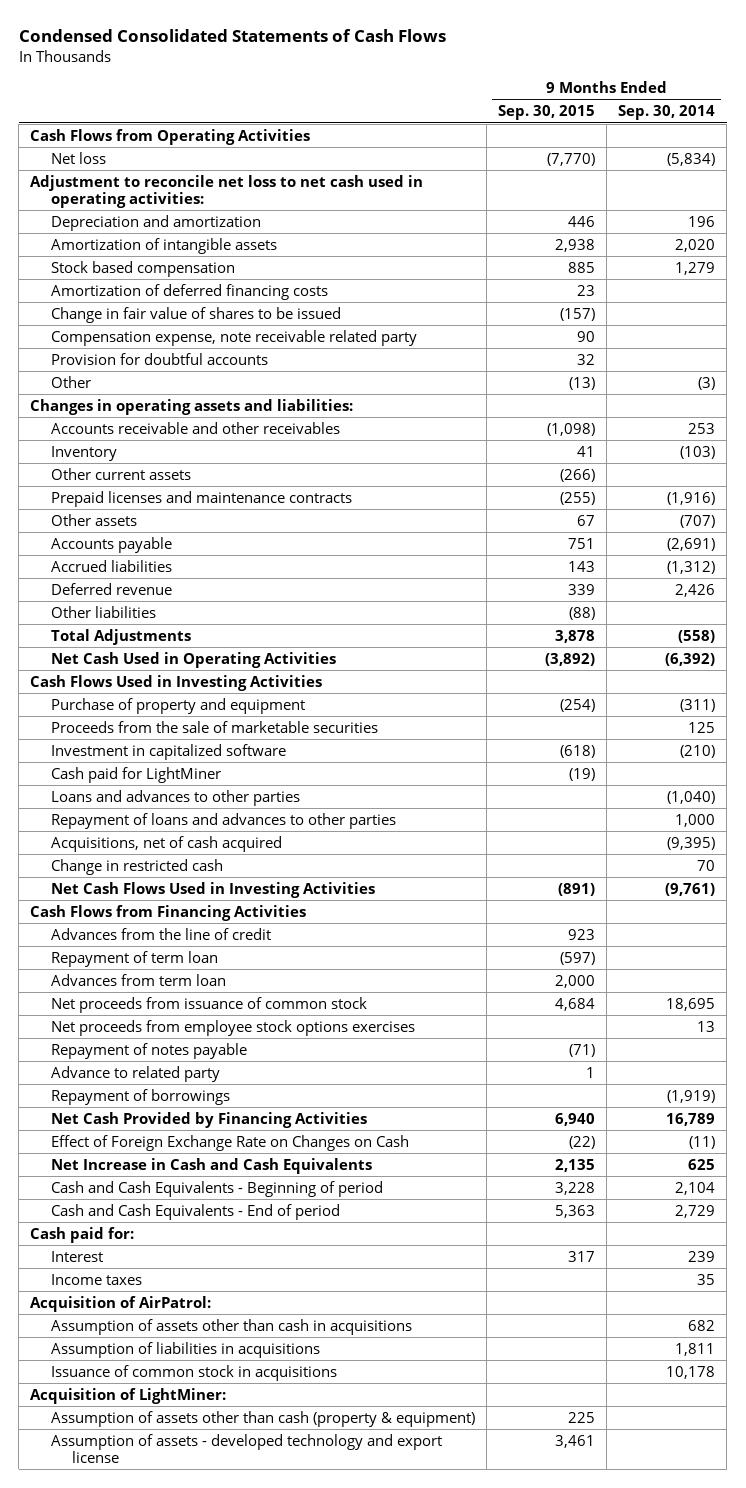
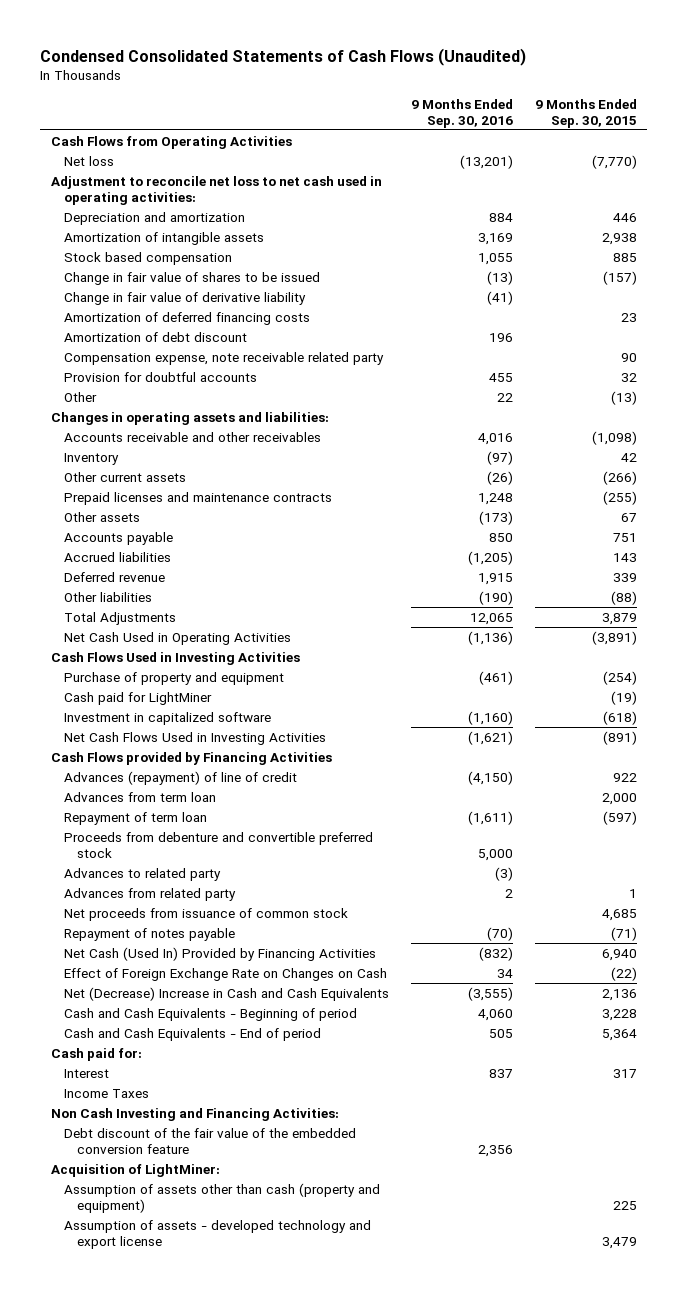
[18,28,446,42] Condensed Consolidated Statements of Cash Flows -> [40,47,527,66] Condensed Consolidated Statements of Cash Flows (Unaudited)
[618,105,716,121] Sep. 30, 2014 -> none
none -> [410,98,513,128] 9 Months Ended Sep. 30, 2016
none -> [64,291,307,305] Change in fair value of derivative liability
[50,283,328,300] Amortization of deferred financing costs -> [64,311,311,325] Amortization of deferred financing costs
none -> [64,331,248,342] Amortization of debt discount
[577,445,596,457] 41 -> [620,452,637,462] 42
[555,629,596,643] 3,878 -> [601,612,637,625] 3,879
[545,652,596,666] (3,892) -> [591,630,637,645] (3,891)
[50,720,378,733] Proceeds from the sale of marketable securities -> none
[50,789,300,806] Loans and advances to other parties -> none
[50,812,396,829] Repayment of loans and advances to other parties -> none
[50,835,282,852] Acquisitions, net of cash acquired -> none
[50,858,223,875] Change in restricted cash -> none
[50,743,286,760] Investment in capitalized software -> [64,711,272,725] Investment in capitalized software
[30,904,307,921] Cash Flows from Financing Activities -> [51,751,333,765] Cash Flows provided by Financing Activities
[50,927,271,940] Advances from the line of credit -> [64,770,298,785] Advances (repayment) of line of credit
[568,928,596,940] 923 -> [612,772,637,782] 922
[50,1019,415,1036] Net proceeds from employee stock options exercises -> none
[50,950,218,967] Repayment of term loan -> [64,811,208,825] Repayment of term loan
none -> [64,831,374,859] Proceeds from debenture and convertible preferred stock
none -> [64,867,222,881] Advances to related party
none -> [64,887,237,901] Advances from related party
[555,997,596,1011] 4,684 -> [601,908,637,921] 4,685
[50,1065,220,1082] Advance to related party -> none
[50,1088,230,1105] Repayment of borrowings -> none
[50,1111,367,1128] Net Cash Provided by Financing Activities -> [64,946,377,961] Net Cash (Used In) Provided by Financing Activities
[50,1157,372,1174] Net Increase in Cash and Cash Equivalents -> [64,986,390,1001] Net (Decrease) Increase in Cash and Cash Equivalents
[555,1158,596,1172] 2,135 -> [601,988,637,1001] 2,136
[555,1204,596,1218] 5,363 -> [601,1028,637,1041] 5,364
[30,1295,212,1312] Acquisition of AirPatrol: -> none
[50,1318,412,1335] Assumption of assets other than cash in acquisitions -> none
[50,1341,320,1358] Assumption of liabilities in acquisitions -> none
[50,1364,337,1381] Issuance of common stock in acquisitions -> none
[50,1273,142,1285] Income taxes -> [64,1088,150,1098] Income Taxes
none -> [51,1107,340,1121] Non Cash Investing and Financing Activities:
none -> [64,1127,357,1155] Debt discount of the fair value of the embedded conversion feature
[50,1410,475,1427] Assumption of assets other than cash (property & equipment) -> [64,1182,381,1214] Assumption of assets other than cash (property and equipment)
[555,1434,596,1448] 3,461 -> [601,1237,637,1250] 3,479

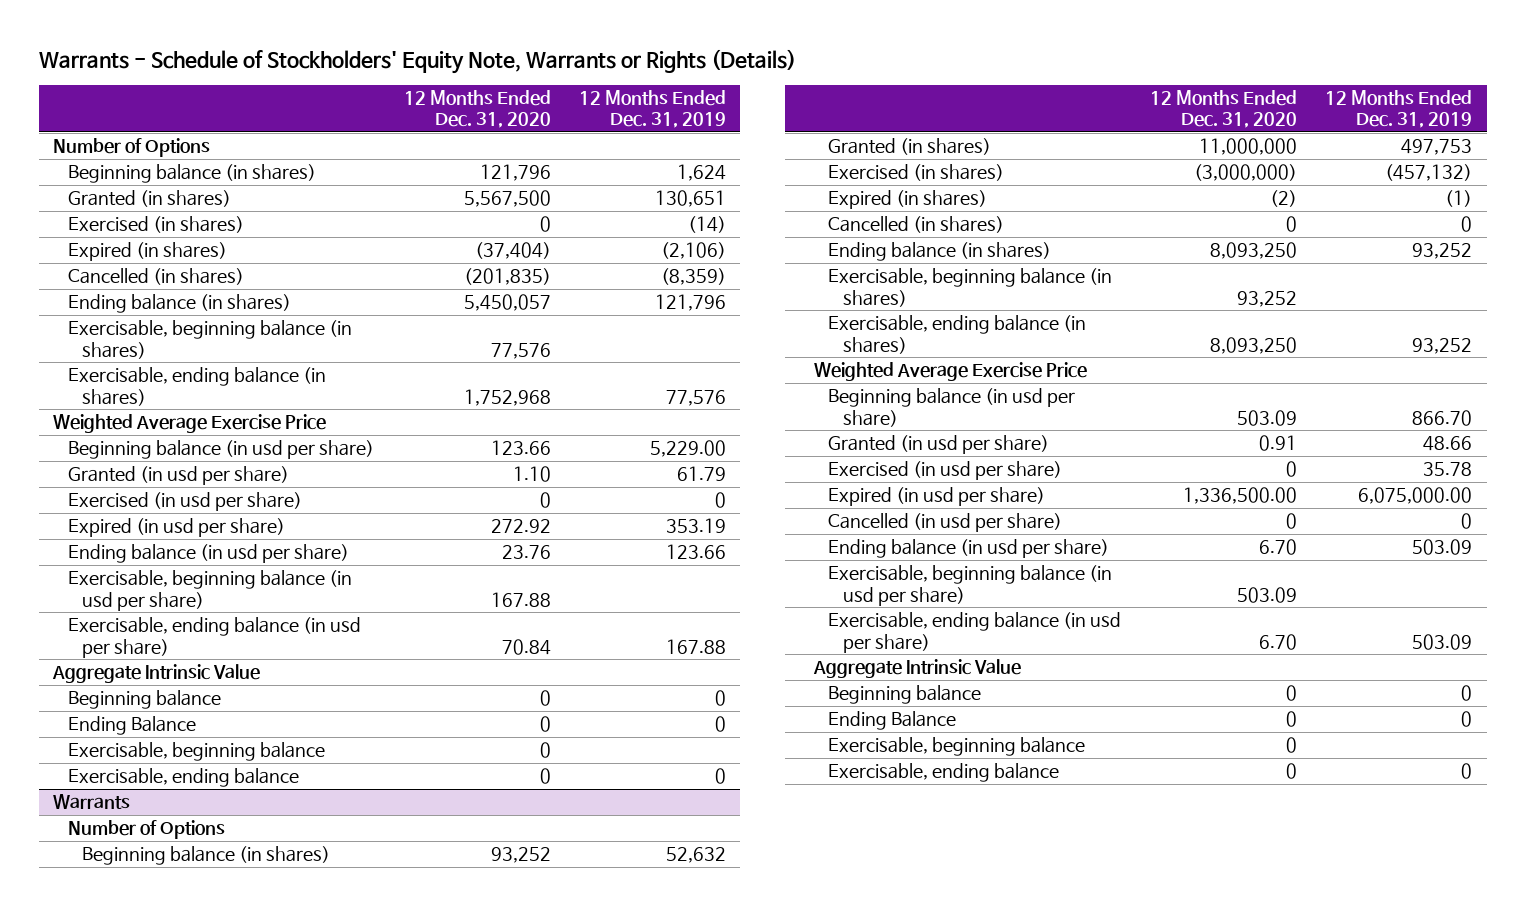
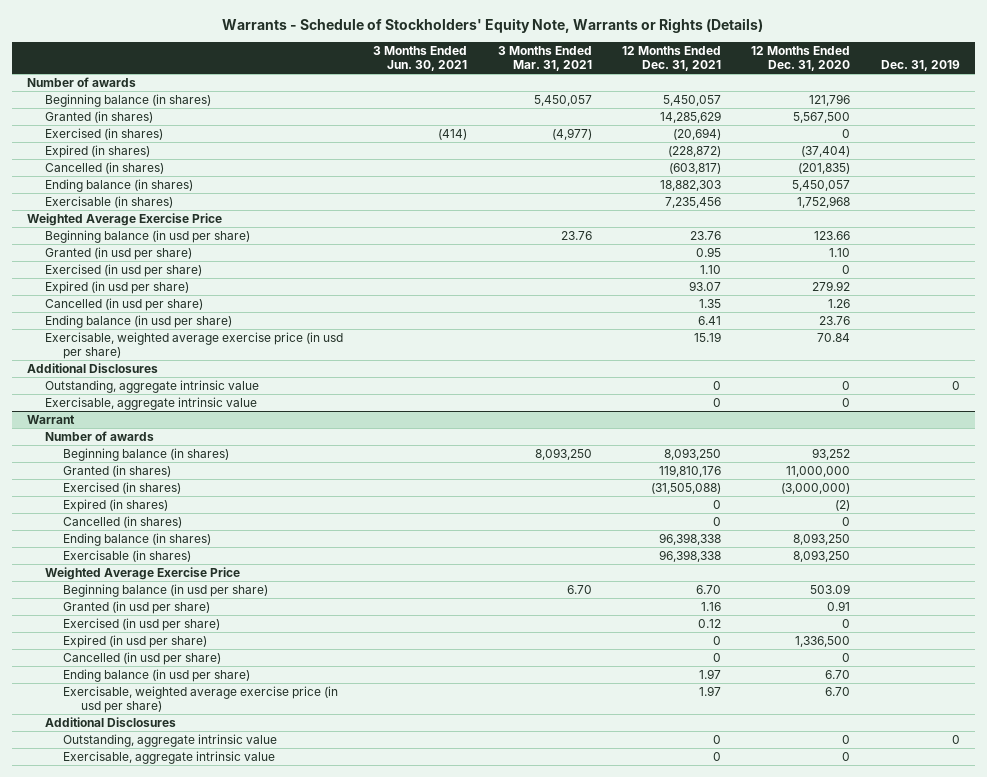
[579,90,727,129] 12 Months Ended Dec. 31, 2019 -> none
none -> [373,46,468,72] 3 Months Ended Jun. 30, 2021
none -> [497,46,592,72] 3 Months Ended Mar. 31, 2021
none -> [621,46,721,72] 12 Months Ended Dec. 31, 2021
none -> [880,60,960,72] Dec. 31, 2019
[53,138,211,158] Number of Options -> [27,76,137,87] Number of awards
[67,367,326,406] Exercisable, ending balance (in shares) -> none
[67,320,352,359] Exercisable, beginning balance (in shares) -> [44,195,173,208] Exercisable (in shares)
[490,342,551,359] 77,576 -> [797,195,851,208] 1,752,968
[490,519,551,534] 272.92 -> [812,280,851,291] 279.92
none -> [44,297,203,311] Cancelled (in usd per share)
[67,617,361,658] Exercisable, ending balance (in usd per share) -> none
[67,716,196,736] Ending Balance -> none
[67,768,299,788] Exercisable, ending balance -> none
[67,570,352,611] Exercisable, beginning balance (in usd per share) -> [44,331,343,359] Exercisable, weighted average exercise price (in usd per share)
[490,591,551,607] 167.88 -> [817,332,851,342] 70.84
[52,664,261,684] Aggregate Intrinsic Value -> [27,362,159,373] Additional Disclosures
[67,690,221,710] Beginning balance -> [44,379,259,393] Outstanding, aggregate intrinsic value
[67,742,325,762] Exercisable, beginning balance -> [44,396,257,410] Exercisable, aggregate intrinsic value
[53,794,131,810] Warrants -> [27,414,76,424] Warrant
[67,820,225,840] Number of Options -> [44,430,154,441] Number of awards
[828,315,1087,354] Exercisable, ending balance (in shares) -> none
[828,268,1113,307] Exercisable, beginning balance (in shares) -> [62,549,191,562] Exercisable (in shares)
[1236,290,1297,307] 93,252 -> [793,549,851,562] 8,093,250
[1182,487,1297,505] 1,336,500.00 -> [795,635,851,647] 1,336,500
[828,612,1122,653] Exercisable, ending balance (in usd per share) -> none
[828,711,957,731] Ending Balance -> none
[828,763,1060,783] Exercisable, ending balance -> none
[828,565,1113,606] Exercisable, beginning balance (in usd per share) -> [62,685,338,713] Exercisable, weighted average exercise price (in usd per share)
[1236,586,1297,603] 503.09 -> [825,686,851,696] 6.70
[813,659,1022,679] Aggregate Intrinsic Value -> [44,716,176,727] Additional Disclosures
[828,685,982,705] Beginning balance -> [62,733,277,747] Outstanding, aggregate intrinsic value
[828,737,1086,757] Exercisable, beginning balance -> [62,750,275,764] Exercisable, aggregate intrinsic value

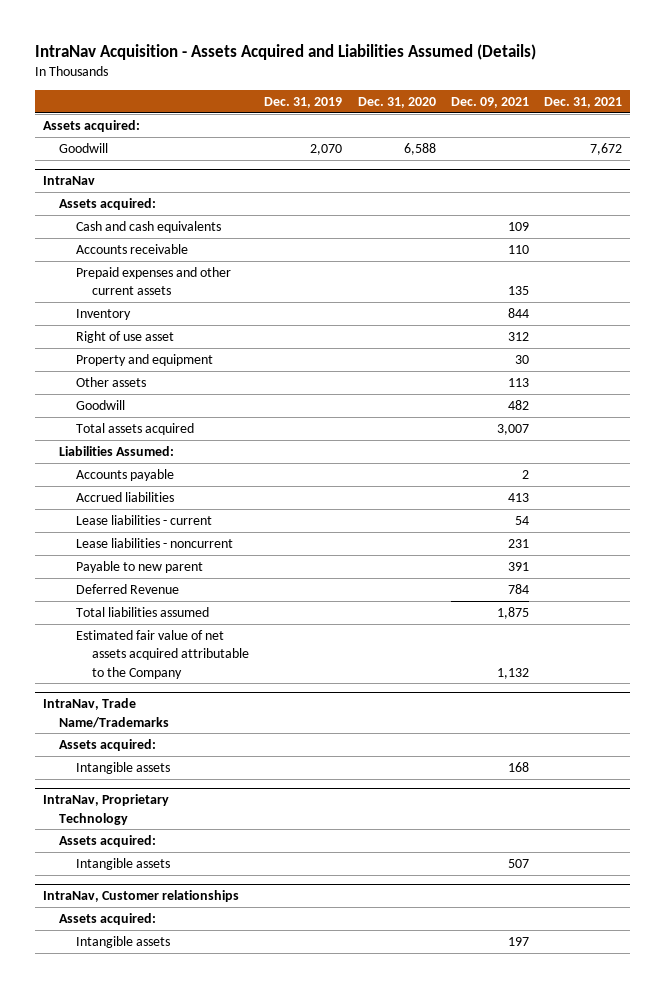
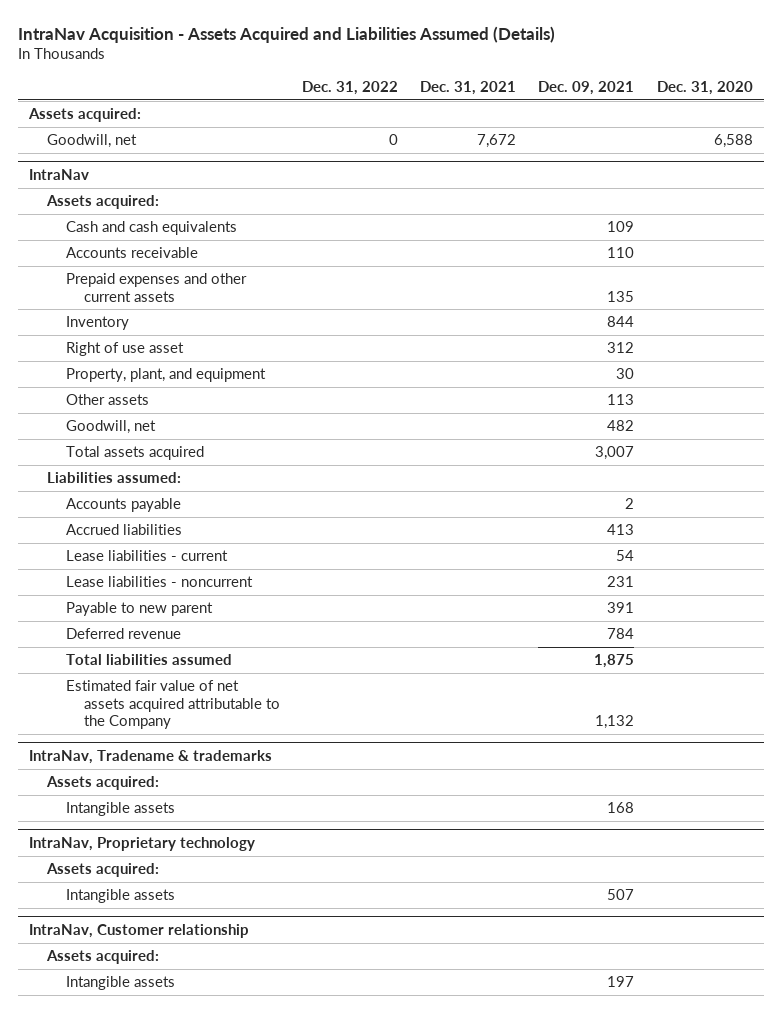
[264,97,343,109] Dec. 31, 2019 -> none
none -> [302,81,399,96] Dec. 31, 2022
[59,142,109,153] Goodwill -> [47,134,138,149] Goodwill, net
[75,353,213,366] Property and equipment -> [65,368,266,383] Property, plant, and equipment
[75,399,125,410] Goodwill -> [65,420,156,435] Goodwill, net
[59,445,175,456] Liabilities Assumed: -> [47,472,182,484] Liabilities assumed:
[75,583,179,594] Deferred Revenue -> [65,628,181,640] Deferred revenue
[42,698,170,728] IntraNav, Trade Name/Trademarks -> none
none -> [28,749,272,764] IntraNav, Tradename & trademarks
[42,794,169,825] IntraNav, Proprietary Technology -> [28,836,255,851] IntraNav, Proprietary technology
[42,890,239,903] IntraNav, Customer relationships -> [28,923,249,938] IntraNav, Customer relationship

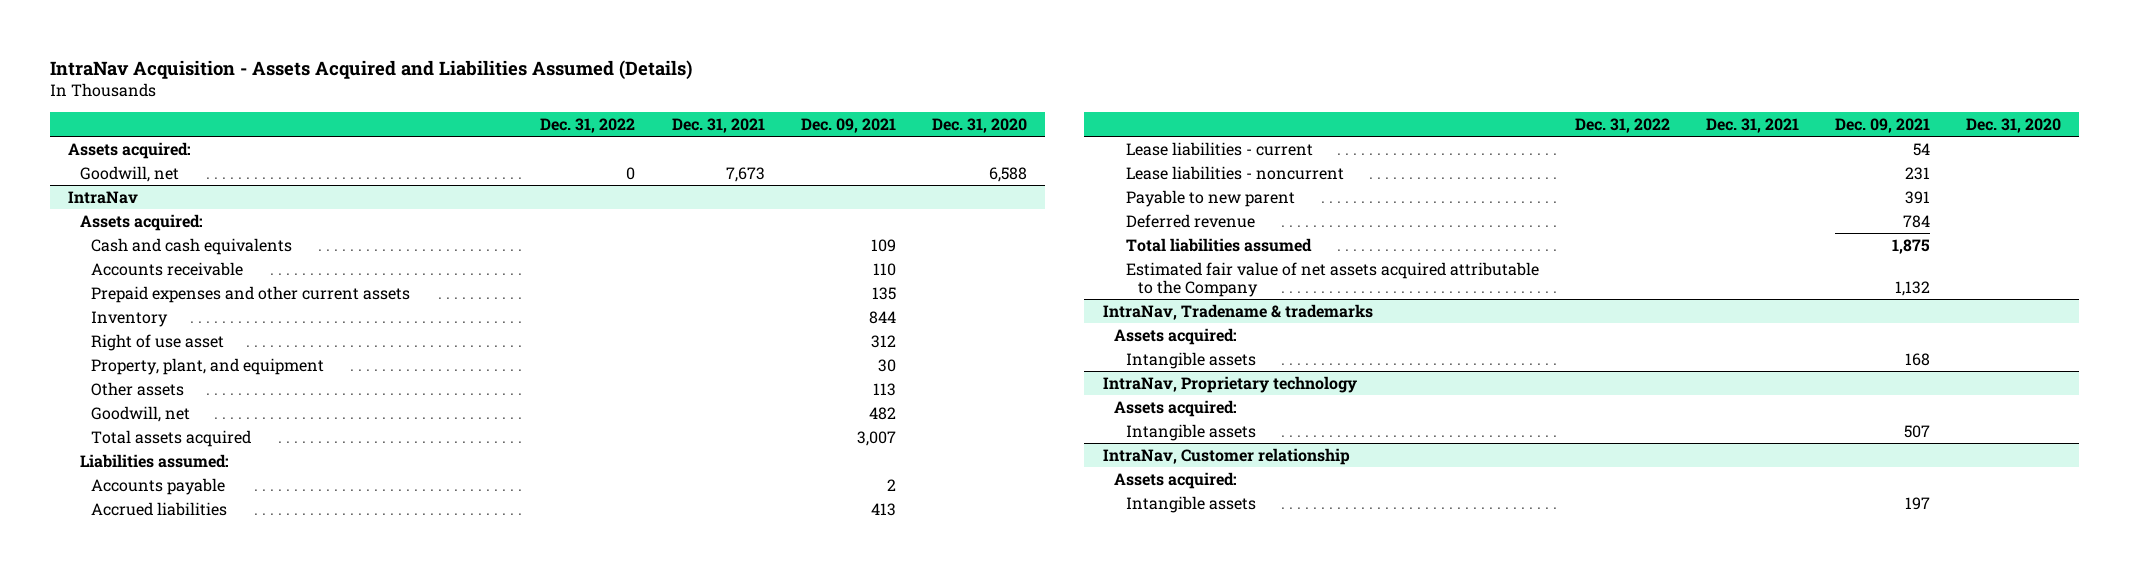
[477,134,517,149] 7,672 -> [725,166,765,182] 7,673

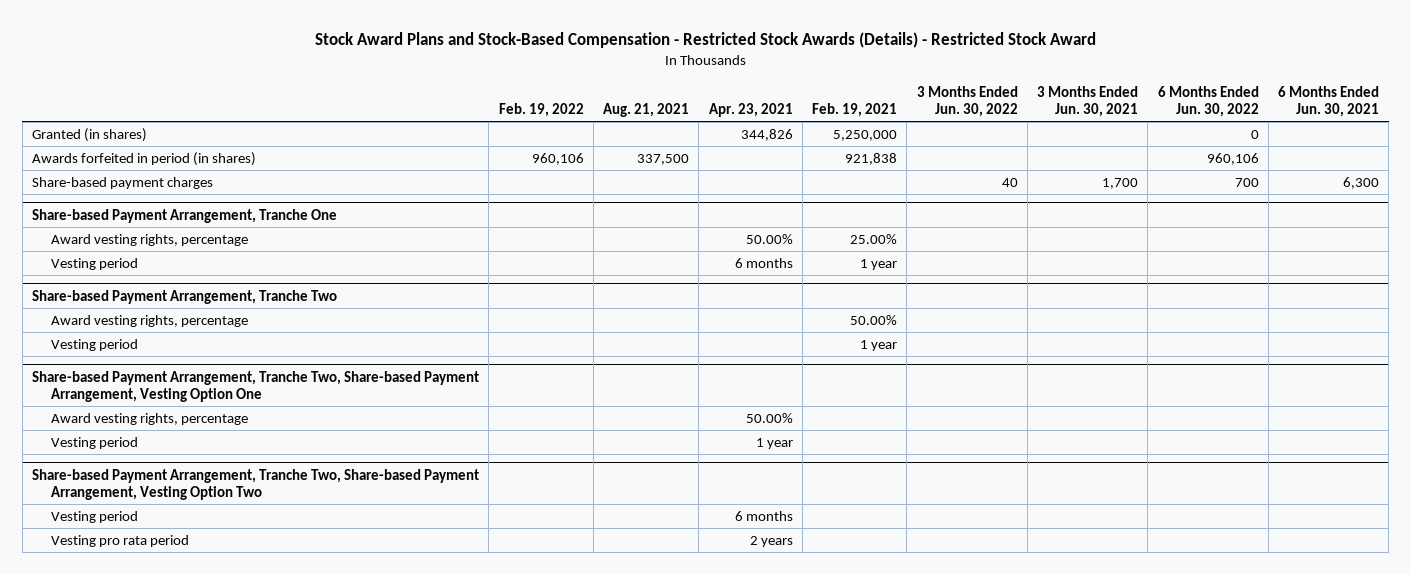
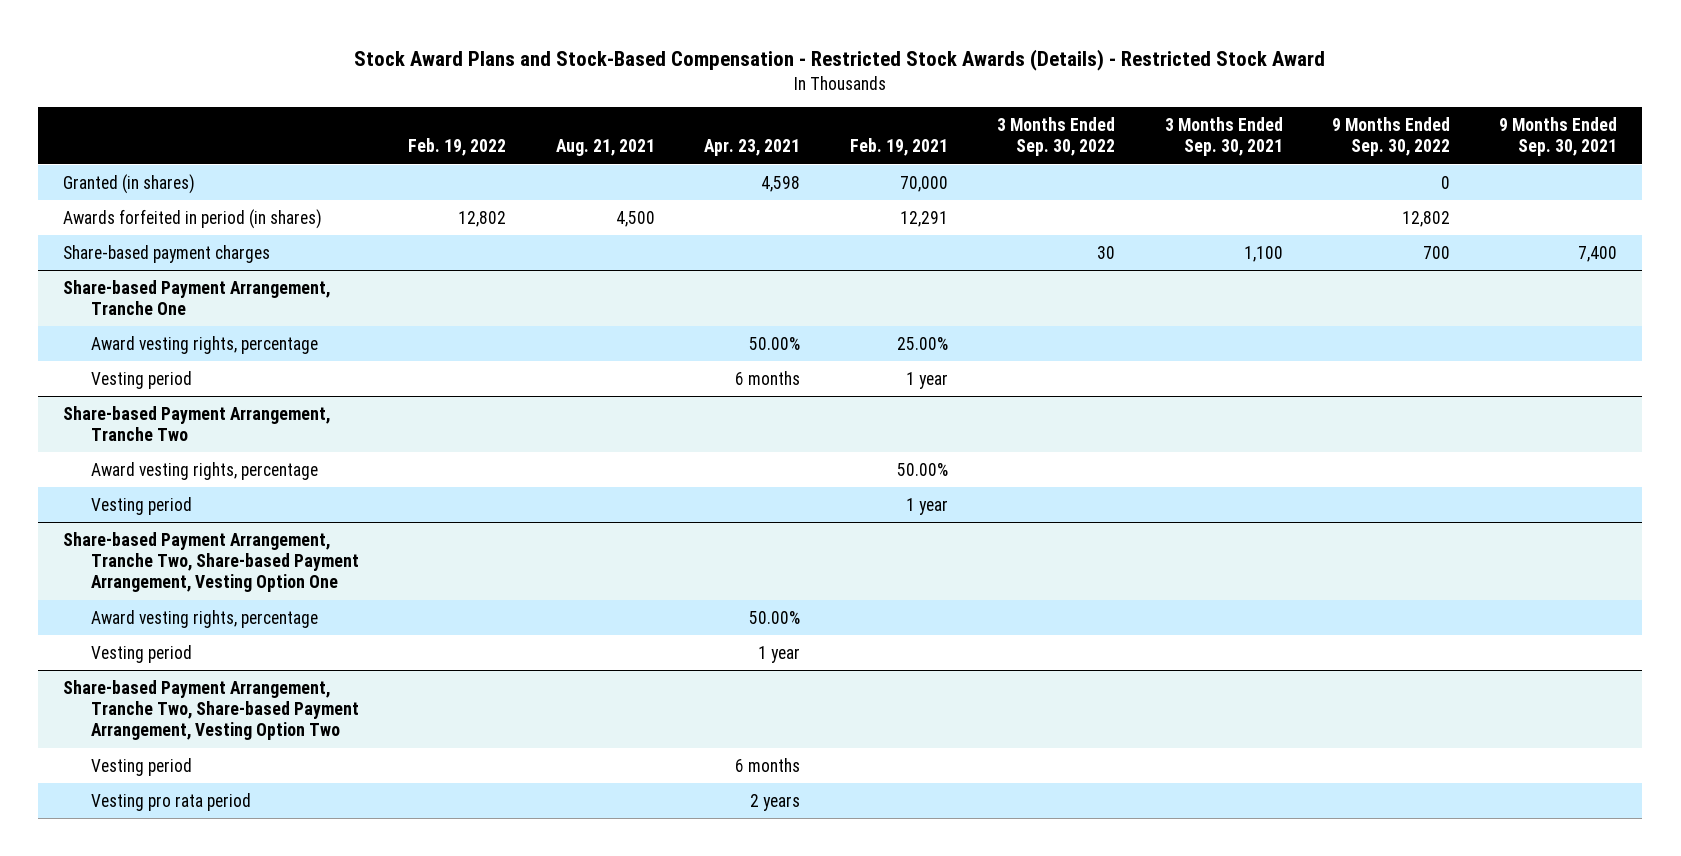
[916,85,1018,118] 3 Months Ended Jun. 30, 2022 -> none
[1037,85,1139,118] 3 Months Ended Jun. 30, 2021 -> none
[1157,85,1259,118] 6 Months Ended Jun. 30, 2022 -> none
[1278,85,1380,118] 6 Months Ended Jun. 30, 2021 -> none
none -> [997,117,1116,157] 3 Months Ended Sep. 30, 2022
none -> [1164,117,1283,157] 3 Months Ended Sep. 30, 2021
none -> [1332,117,1451,157] 9 Months Ended Sep. 30, 2022
none -> [1499,117,1618,157] 9 Months Ended Sep. 30, 2021
[740,128,793,141] 344,826 -> [761,175,801,192] 4,598
[833,129,898,141] 5,250,000 -> [899,175,948,192] 70,000
[531,152,584,165] 960,106 -> [458,210,507,227] 12,802
[637,153,690,165] 337,500 -> [615,210,655,227] 4,500
[845,152,898,165] 921,838 -> [899,210,948,227] 12,291

